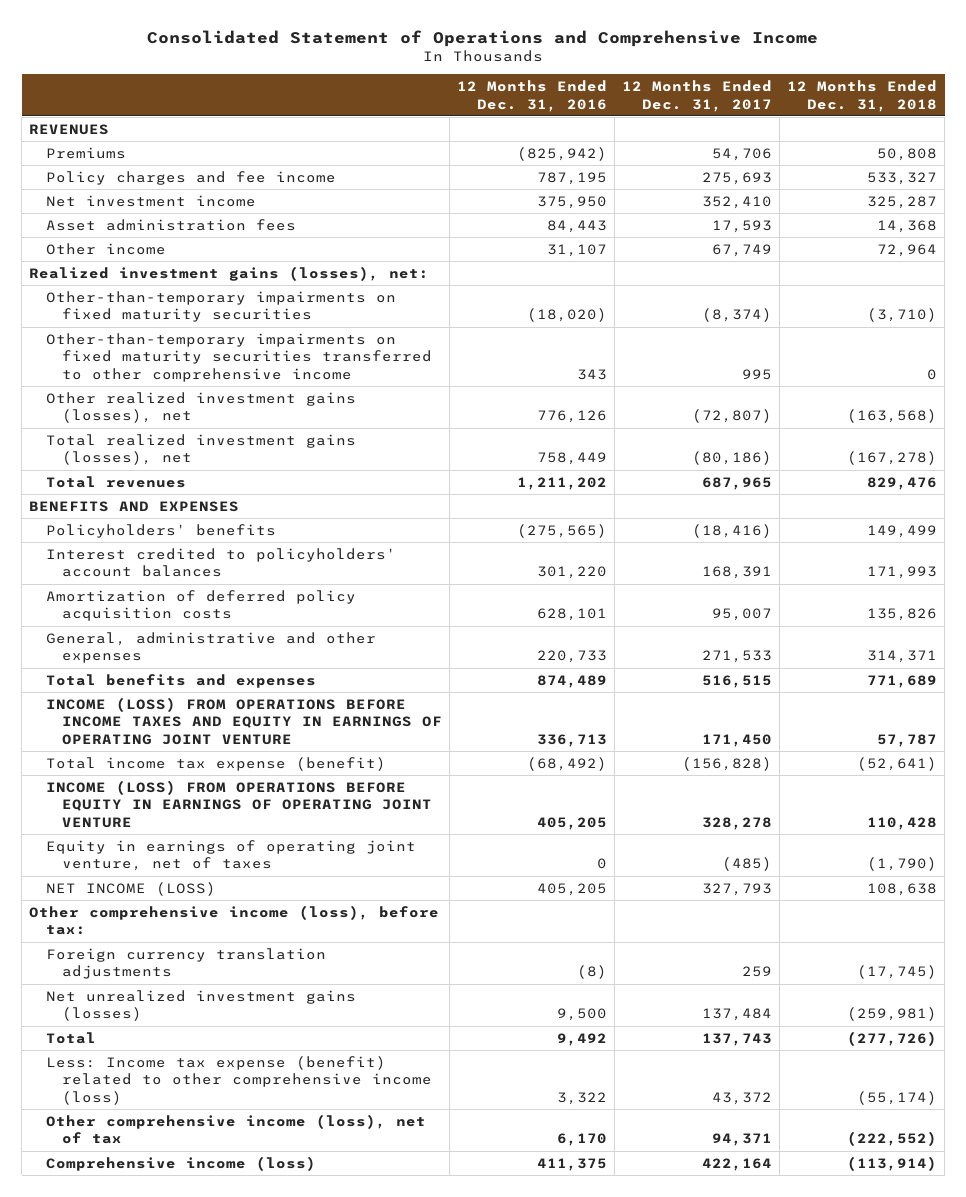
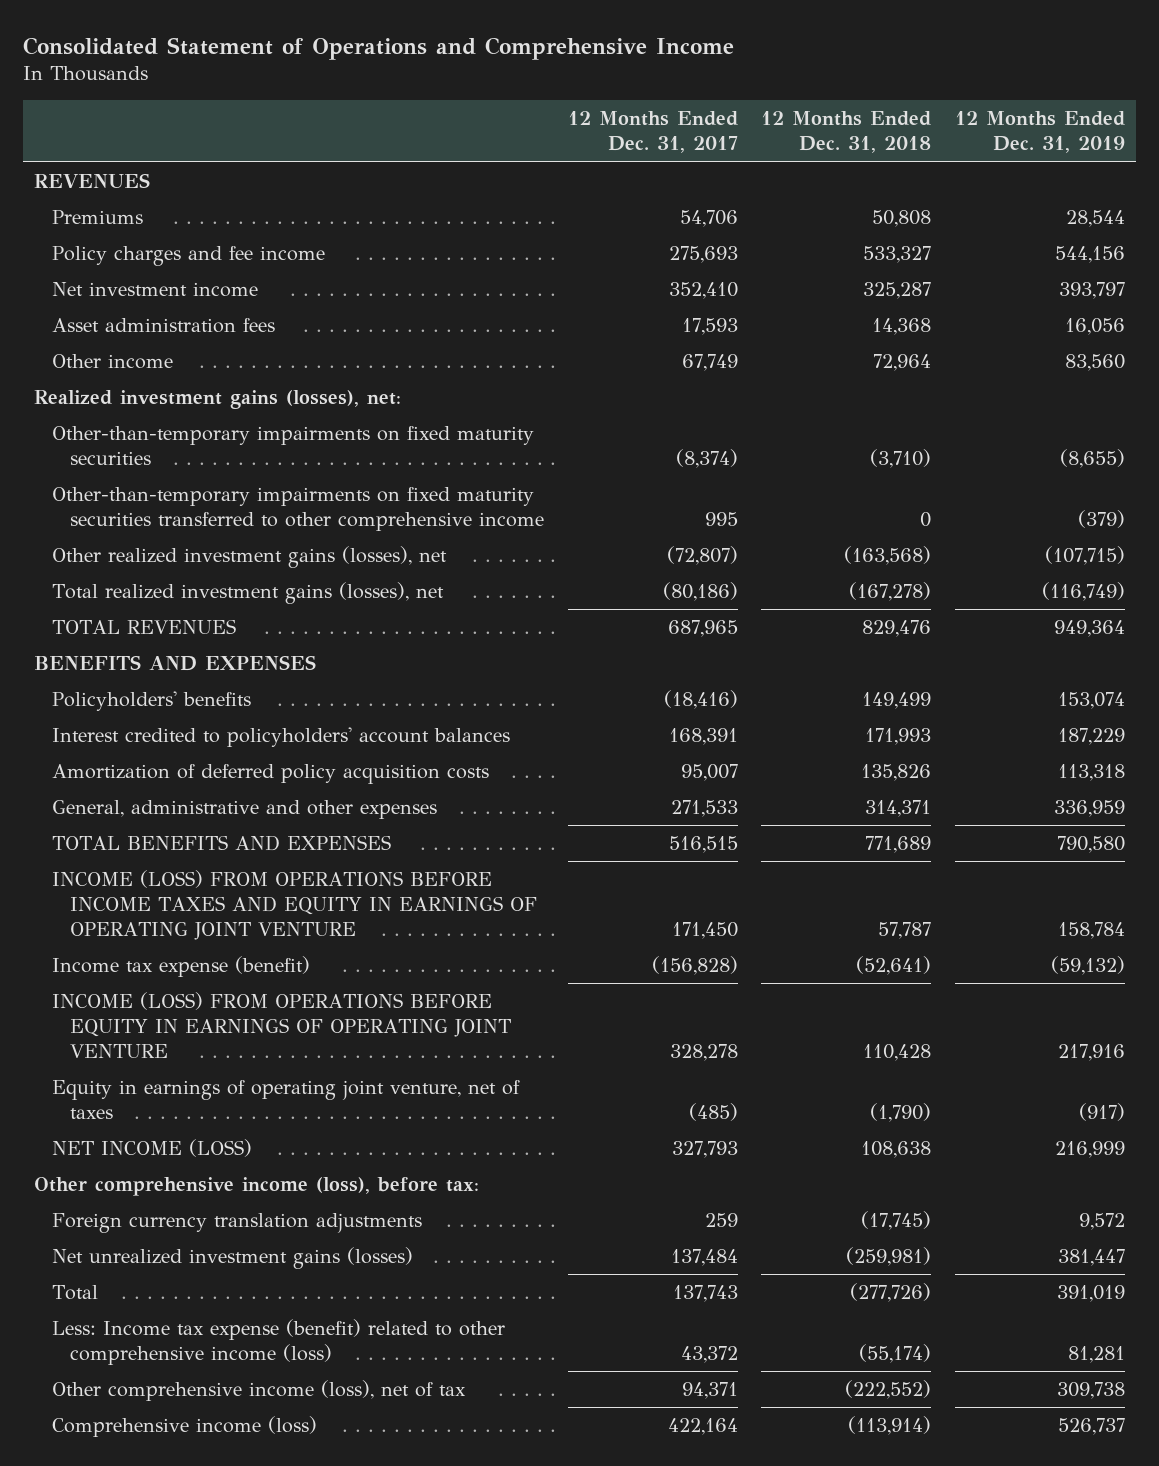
[457,80,608,112] 12 Months Ended Dec. 31, 2016 -> none
none -> [954,111,1125,154] 12 Months Ended Dec. 31, 2019
[45,475,186,488] Total revenues -> [52,618,237,634] TOTAL REVENUES
[45,673,316,688] Total benefits and expenses -> [52,834,392,851] TOTAL BENEFITS AND EXPENSES
[45,756,386,771] Total income tax expense (benefit) -> [52,955,311,977] Income tax expense (benefit)

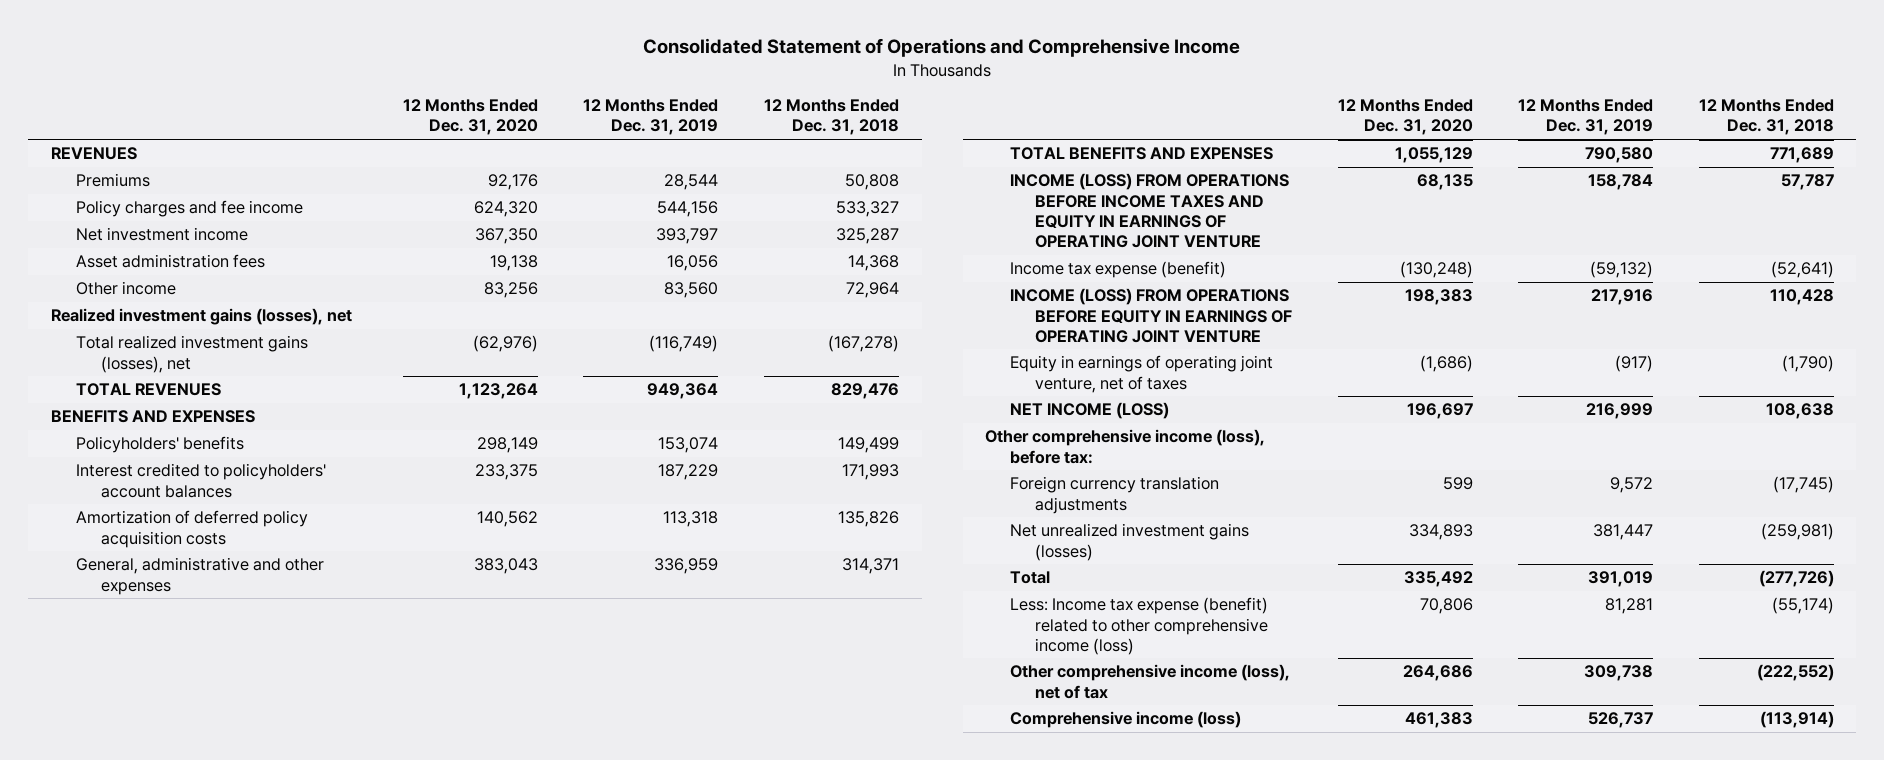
[567,111,738,154] 12 Months Ended Dec. 31, 2017 -> none
none -> [403,99,539,136] 12 Months Ended Dec. 31, 2020
[52,425,535,466] Other-than-temporary impairments on fixed maturity securities -> none
[52,486,545,532] Other-than-temporary impairments on fixed maturity securities transferred to other comprehensive income -> none
[52,545,448,568] Other realized investment gains (losses), net -> none
[34,389,402,409] Realized investment gains (losses), net: -> [50,308,352,326] Realized investment gains (losses), net

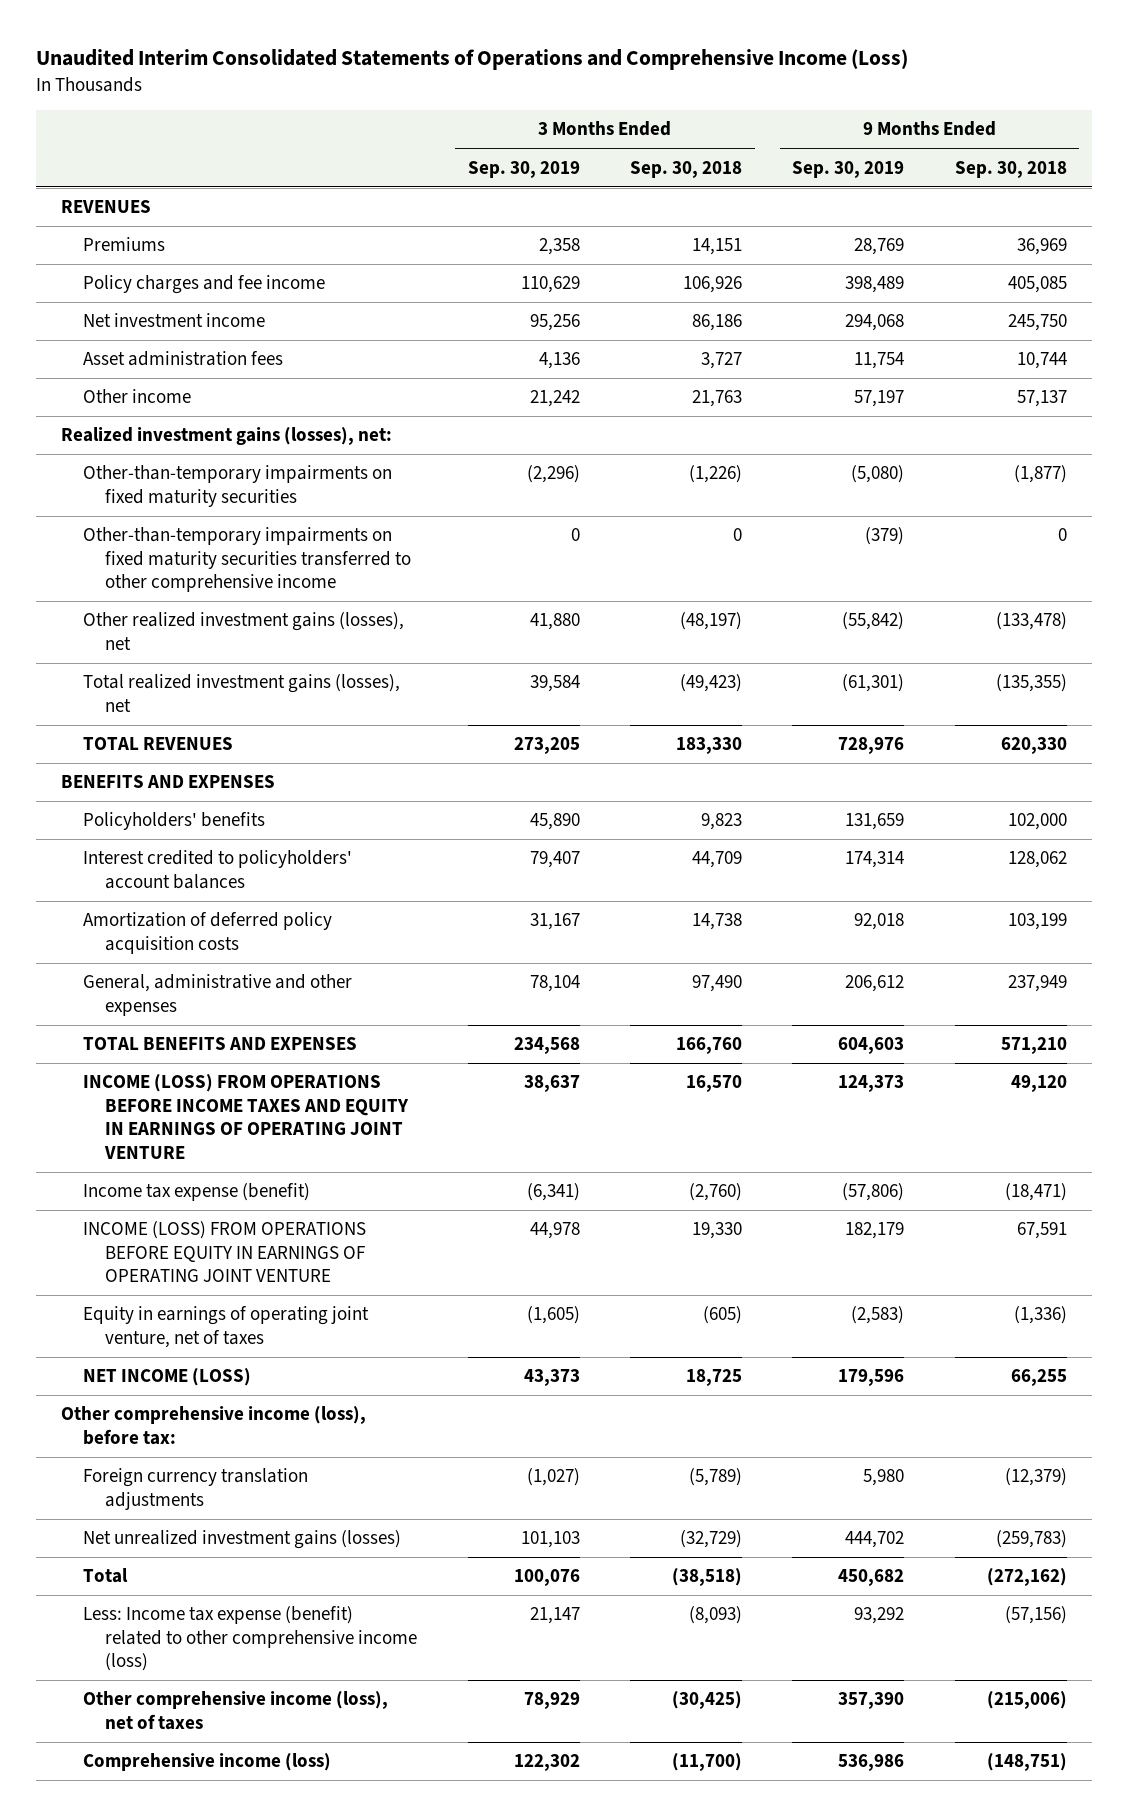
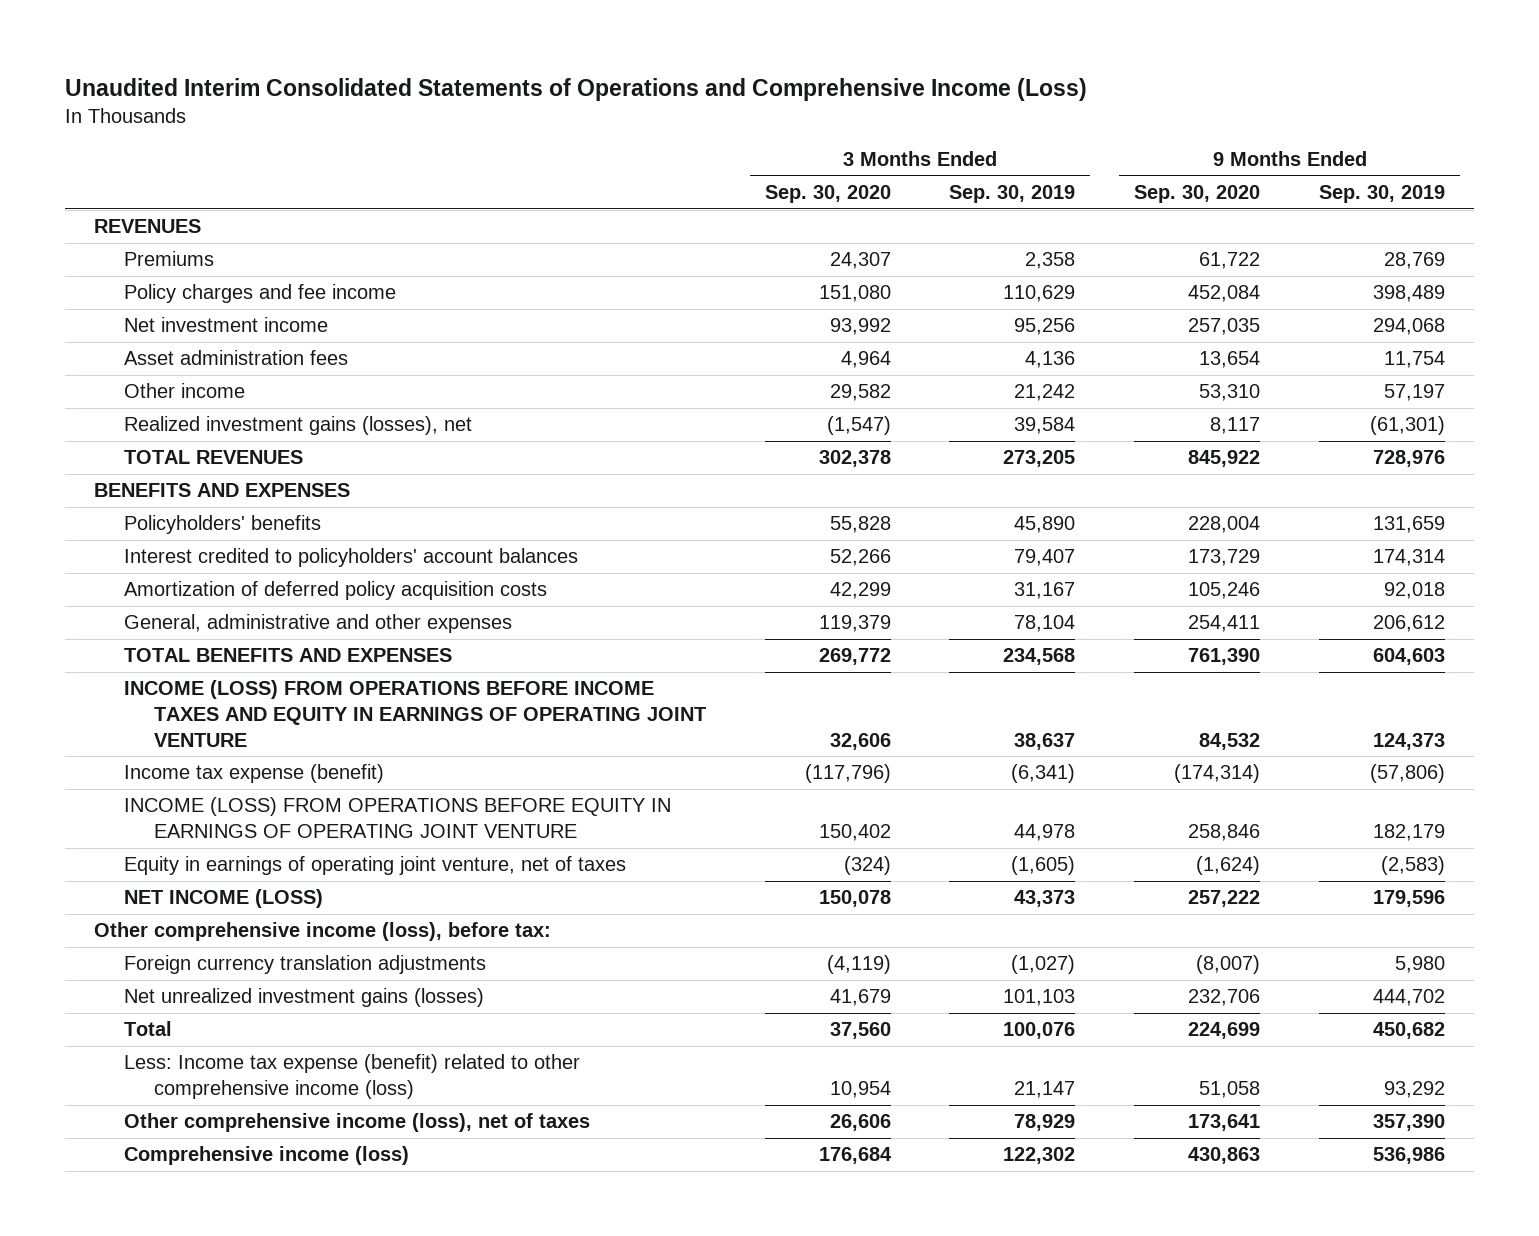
[629,160,742,178] Sep. 30, 2018 -> none
[954,160,1067,178] Sep. 30, 2018 -> none
none -> [764,184,891,203] Sep. 30, 2020
none -> [1134,184,1261,203] Sep. 30, 2020
[61,427,393,446] Realized investment gains (losses), net: -> none
[83,465,393,507] Other-than-temporary impairments on fixed maturity securities -> none
[83,527,412,593] Other-than-temporary impairments on fixed maturity securities transferred to other comprehensive income -> none
[83,612,405,650] Other realized investment gains (losses), net -> none
[83,674,401,712] Total realized investment gains (losses), net -> [124,416,473,436] Realized investment gains (losses), net

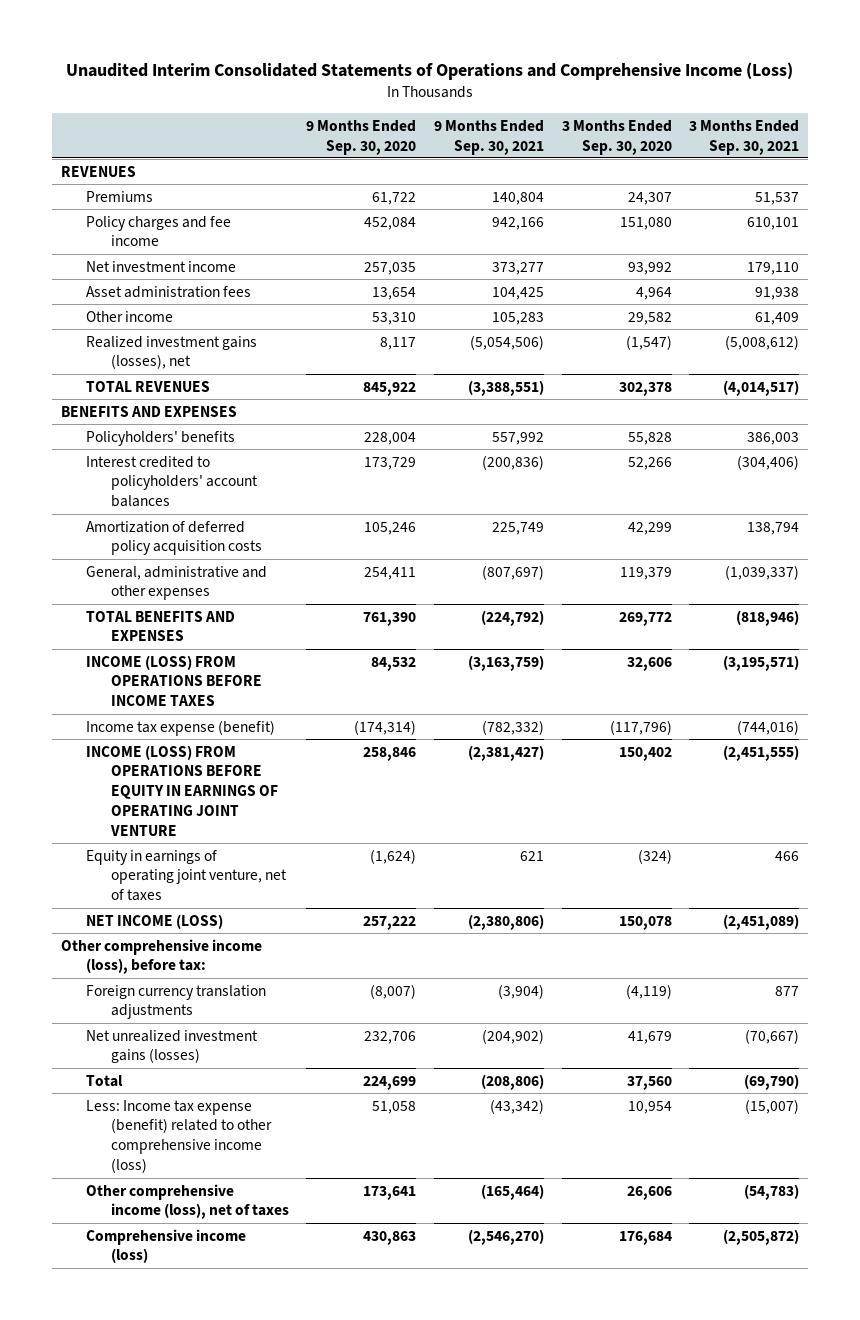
[949,184,1076,203] Sep. 30, 2019 -> none
[1318,184,1445,203] Sep. 30, 2019 -> none
none -> [433,119,544,155] 9 Months Ended Sep. 30, 2021
none -> [689,119,800,155] 3 Months Ended Sep. 30, 2021
[124,680,706,747] INCOME (LOSS) FROM OPERATIONS BEFORE INCOME TAXES AND EQUITY IN EARNINGS OF OPERATING JOINT VENTURE -> [85,654,262,707] INCOME (LOSS) FROM OPERATIONS BEFORE INCOME TAXES

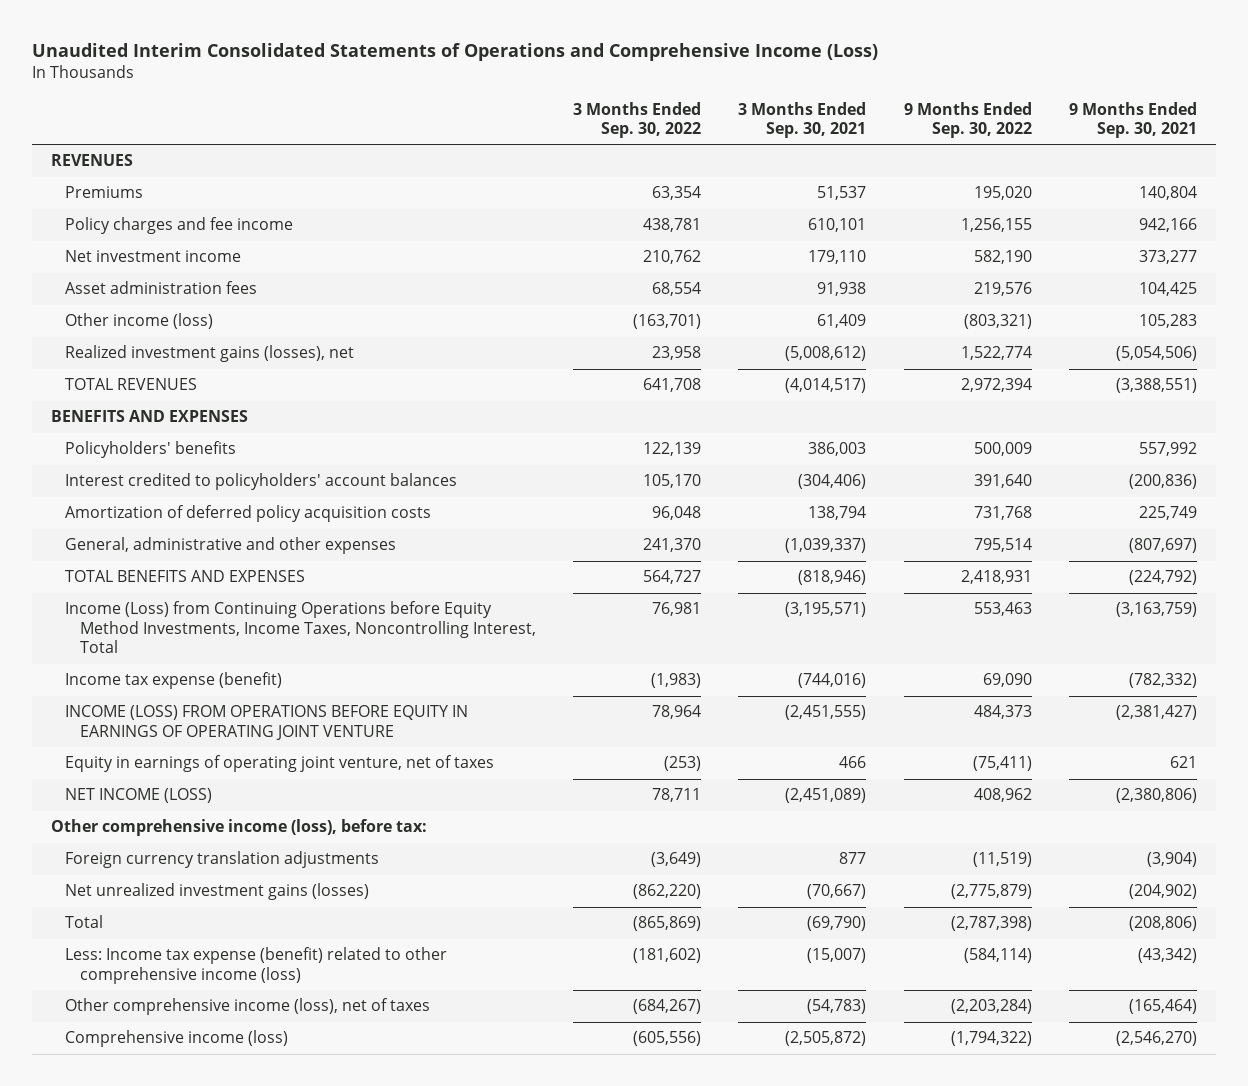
[306,119,417,155] 9 Months Ended Sep. 30, 2020 -> none
[561,119,672,155] 3 Months Ended Sep. 30, 2020 -> none
none -> [573,101,702,139] 3 Months Ended Sep. 30, 2022
none -> [903,101,1032,139] 9 Months Ended Sep. 30, 2022
[85,310,173,322] Other income -> [65,313,214,330] Other income (loss)
[85,654,262,707] INCOME (LOSS) FROM OPERATIONS BEFORE INCOME TAXES -> [65,601,536,654] Income (Loss) from Continuing Operations before Equity Method Investments, Income Taxes, Noncontrolling Interest, Total

